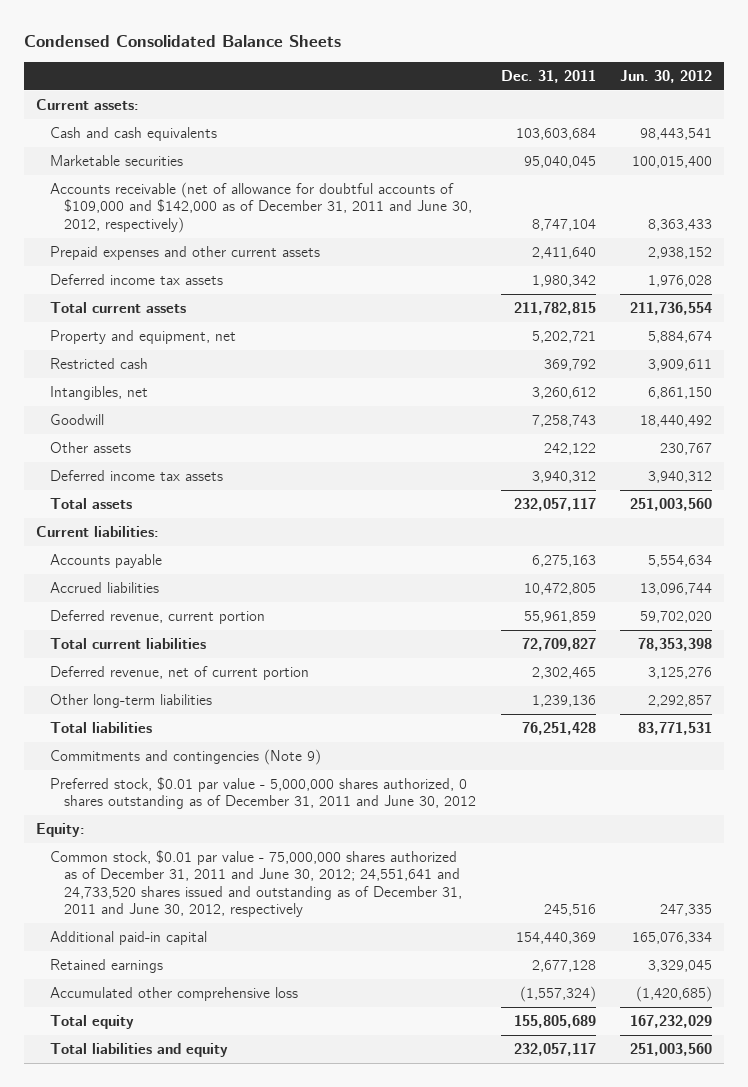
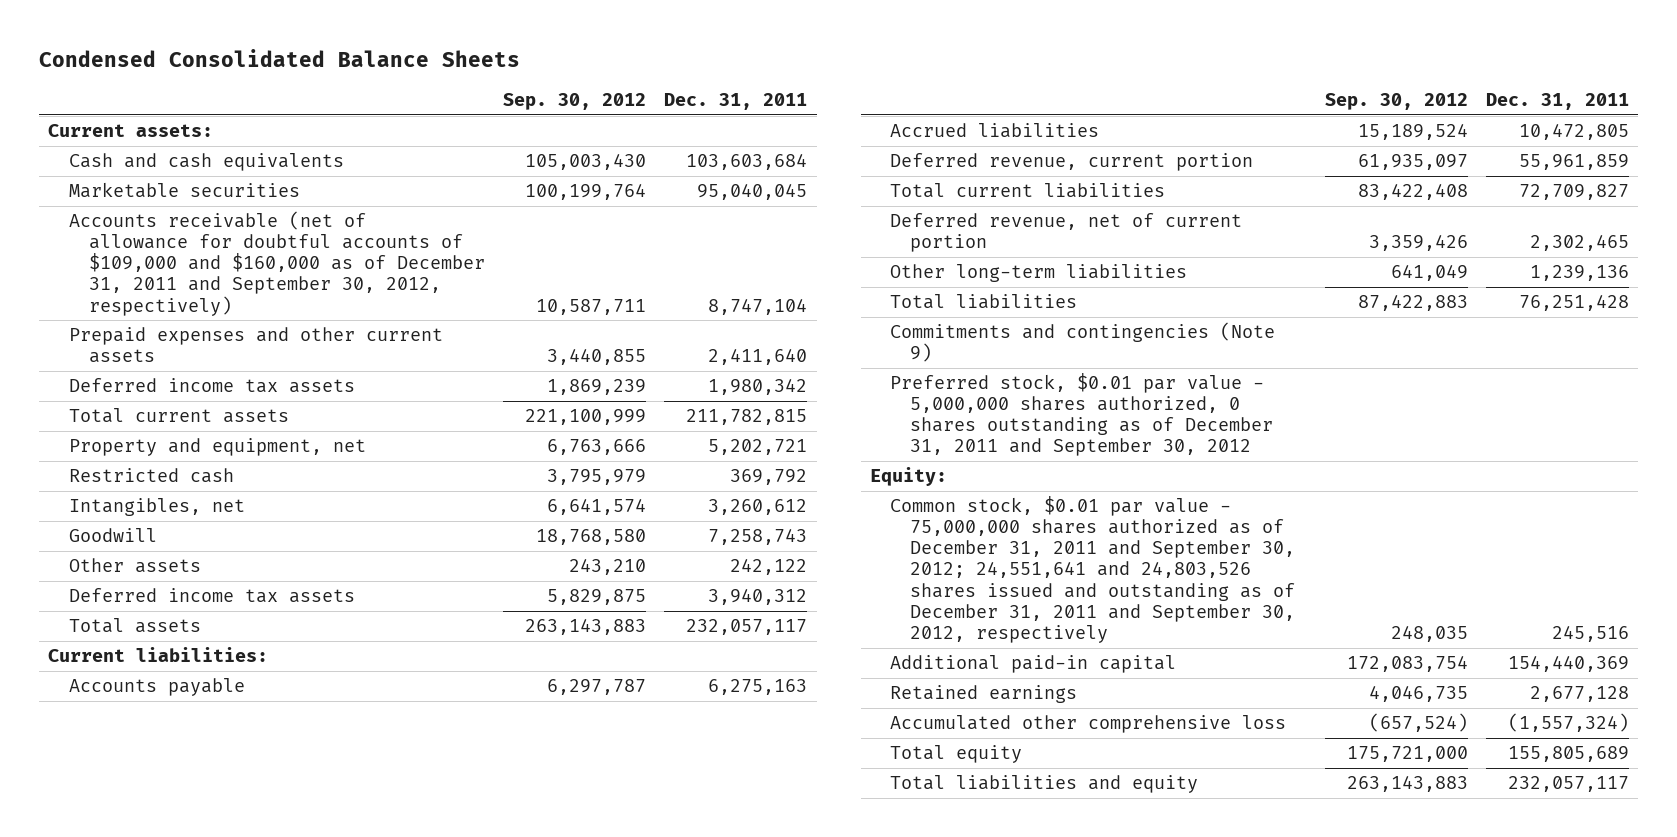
[620,69,713,83] Jun. 30, 2012 -> none
none -> [502,92,646,110] Sep. 30, 2012
[49,182,473,233] Accounts receivable (net of allowance for doubtful accounts of $109,000 and $142,000 as of December 31, 2011 and June 30, 2012, respectively) -> [68,211,485,316] Accounts receivable (net of allowance for doubtful accounts of $109,000 and $160,000 as of December 31, 2011 and September 30, 2012, respectively)
[49,777,477,810] Preferred stock, $0.01 par value - 5,000,000 shares authorized, 0 shares outstanding as of December 31, 2011 and June 30, 2012 -> [890,373,1274,457] Preferred stock, $0.01 par value - 5,000,000 shares authorized, 0 shares outstanding as of December 31, 2011 and September 30, 2012
[49,850,463,918] Common stock, $0.01 par value - 75,000,000 shares authorized as of December 31, 2011 and June 30, 2012; 24,551,641 and 24,733,520 shares issued and outstanding as of December 31, 2011 and June 30, 2012, respectively -> [890,496,1296,643] Common stock, $0.01 par value - 75,000,000 shares authorized as of December 31, 2011 and September 30, 2012; 24,551,641 and 24,803,526 shares issued and outstanding as of December 31, 2011 and September 30, 2012, respectively

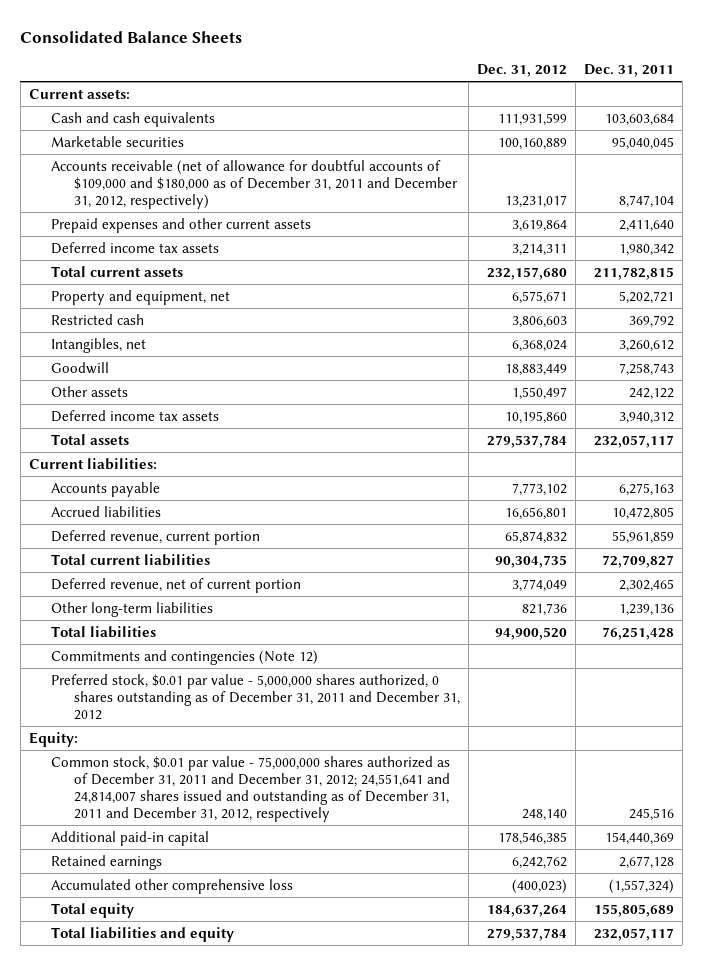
[39,48,521,67] Condensed Consolidated Balance Sheets -> [20,31,243,44] Consolidated Balance Sheets
[502,92,646,110] Sep. 30, 2012 -> none
none -> [476,64,567,78] Dec. 31, 2012
[68,211,485,316] Accounts receivable (net of allowance for doubtful accounts of $109,000 and $160,000 as of December 31, 2011 and September 30, 2012, respectively) -> [51,159,458,209] Accounts receivable (net of allowance for doubtful accounts of $109,000 and $180,000 as of December 31, 2011 and December 31, 2012, respectively)
[890,322,1276,363] Commitments and contingencies (Note 9) -> [51,649,319,665] Commitments and contingencies (Note 12)
[890,373,1274,457] Preferred stock, $0.01 par value - 5,000,000 shares authorized, 0 shares outstanding as of December 31, 2011 and September 30, 2012 -> [51,673,460,720] Preferred stock, $0.01 par value - 5,000,000 shares authorized, 0 shares outstanding as of December 31, 2011 and December 31, 2012
[890,496,1296,643] Common stock, $0.01 par value - 75,000,000 shares authorized as of December 31, 2011 and September 30, 2012; 24,551,641 and 24,803,526 shares issued and outstanding as of December 31, 2011 and September 30, 2012, respectively -> [51,755,451,822] Common stock, $0.01 par value - 75,000,000 shares authorized as of December 31, 2011 and December 31, 2012; 24,551,641 and 24,814,007 shares issued and outstanding as of December 31, 2011 and December 31, 2012, respectively

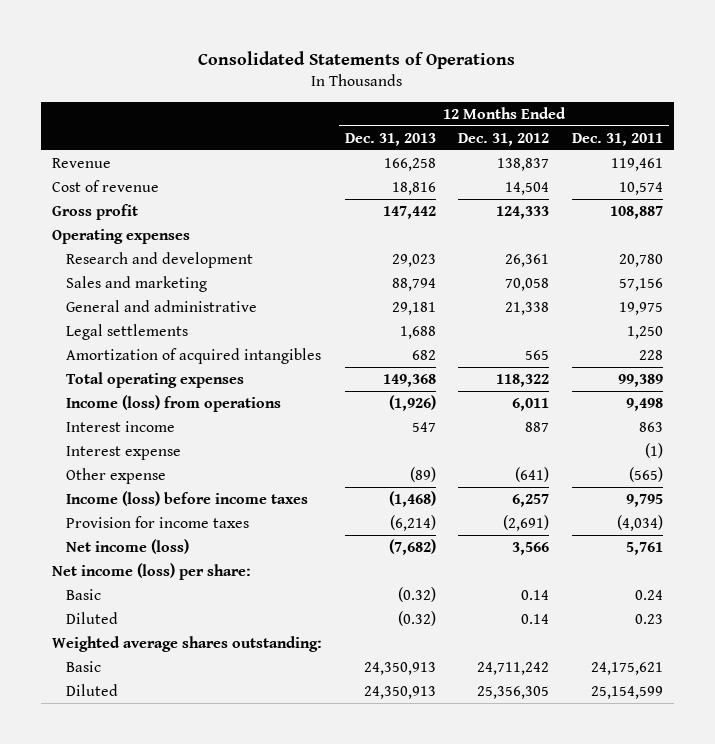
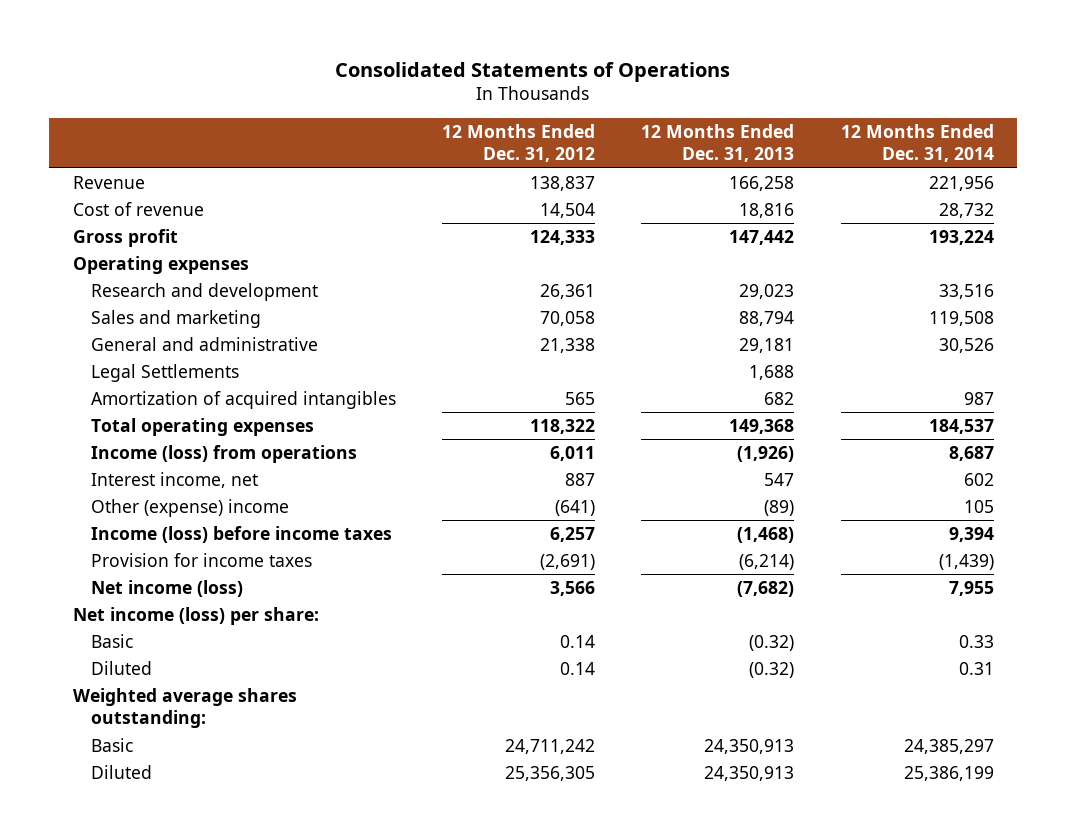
[571,132,663,146] Dec. 31, 2011 -> none
none -> [840,123,994,163] 12 Months Ended Dec. 31, 2014
[66,323,189,340] Legal settlements -> [90,363,239,382] Legal Settlements
[66,445,182,460] Interest expense -> none
[66,420,176,432] Interest income -> [90,471,258,488] Interest income, net
[66,467,167,484] Other expense -> [90,498,289,517] Other (expense) income

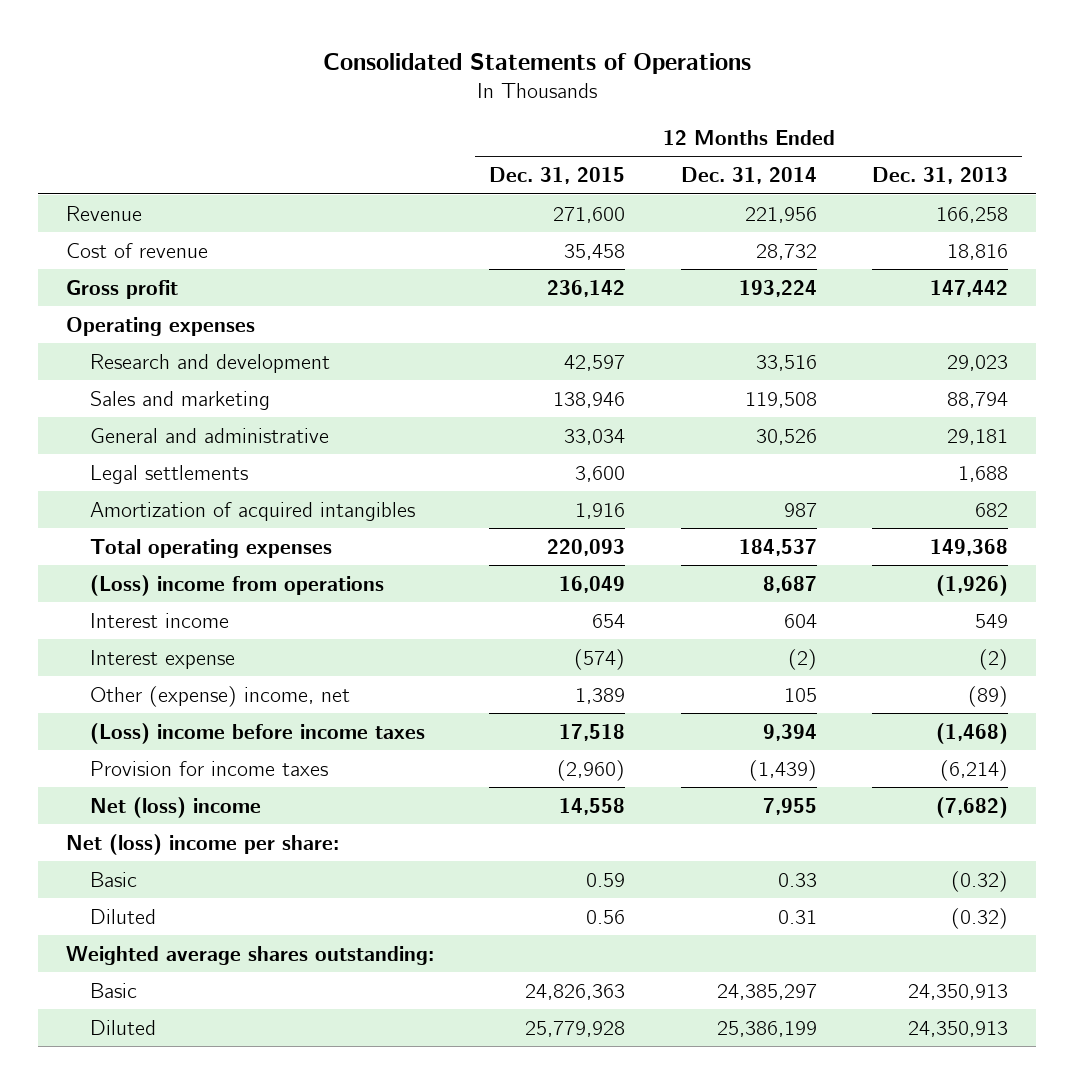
[442,123,596,163] 12 Months Ended Dec. 31, 2012 -> none
none -> [489,167,626,185] Dec. 31, 2015
[90,363,239,382] Legal Settlements -> [90,464,249,484] Legal settlements
[90,444,357,463] Income (loss) from operations -> [90,574,385,596] (Loss) income from operations
[90,471,258,488] Interest income, net -> [90,612,230,628] Interest income
[764,472,795,486] 547 -> [975,613,1009,628] 549
[963,472,994,486] 602 -> [783,613,817,628] 604
none -> [90,649,236,669] Interest expense
[90,498,289,517] Other (expense) income -> [90,685,351,707] Other (expense) income, net
[90,525,392,543] Income (loss) before income taxes -> [90,722,426,744] (Loss) income before income taxes
[90,579,243,597] Net income (loss) -> [90,796,262,818] Net (loss) income
[72,606,319,625] Net income (loss) per share: -> [65,833,339,855] Net (loss) income per share:

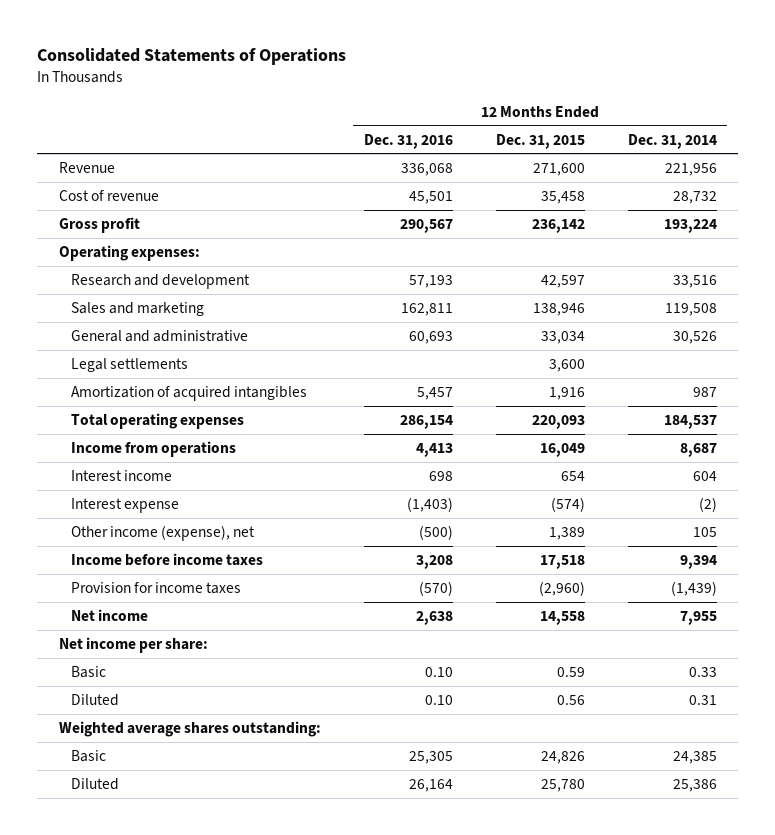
[872,167,1009,185] Dec. 31, 2013 -> none
none -> [363,133,453,149] Dec. 31, 2016
[65,316,255,336] Operating expenses -> [58,244,200,261] Operating expenses:
[90,574,385,596] (Loss) income from operations -> [70,440,236,457] Income from operations
[90,685,351,707] Other (expense) income, net -> [70,524,255,541] Other income (expense), net
[90,722,426,744] (Loss) income before income taxes -> [70,552,263,566] Income before income taxes
[90,796,262,818] Net (loss) income -> [70,608,148,621] Net income
[65,833,339,855] Net (loss) income per share: -> [58,636,208,653] Net income per share:
[525,983,626,1000] 24,826,363 -> [540,750,585,764] 24,826
[716,983,817,1000] 24,385,297 -> [672,750,717,764] 24,385
[525,1020,626,1037] 25,779,928 -> [540,778,585,792] 25,780
[716,1020,817,1037] 25,386,199 -> [672,778,717,792] 25,386

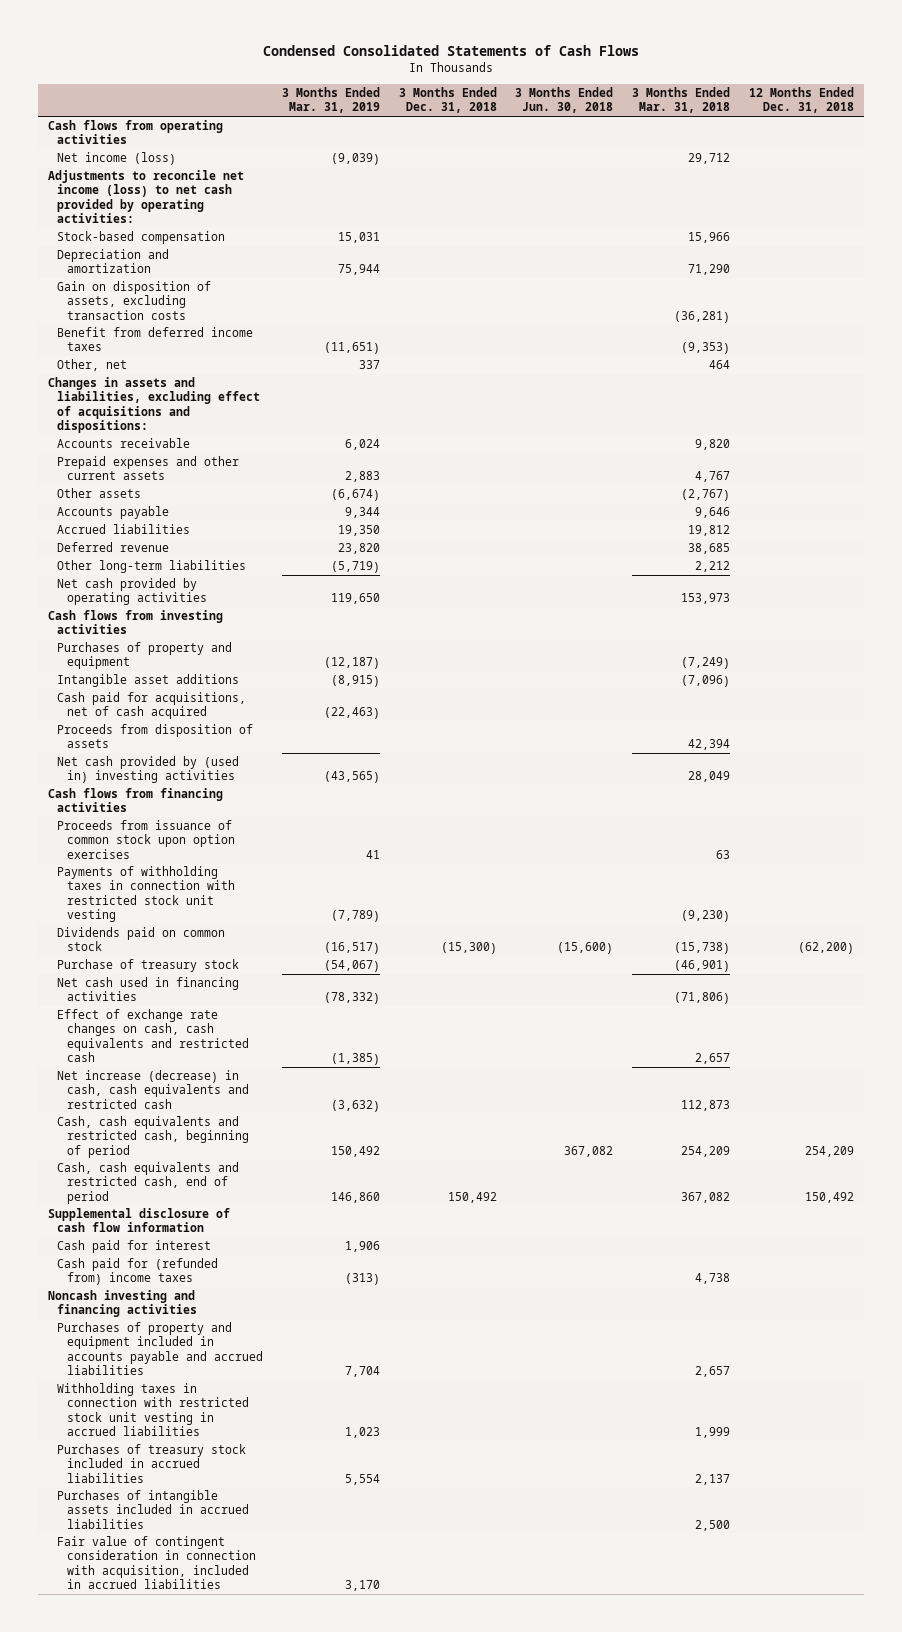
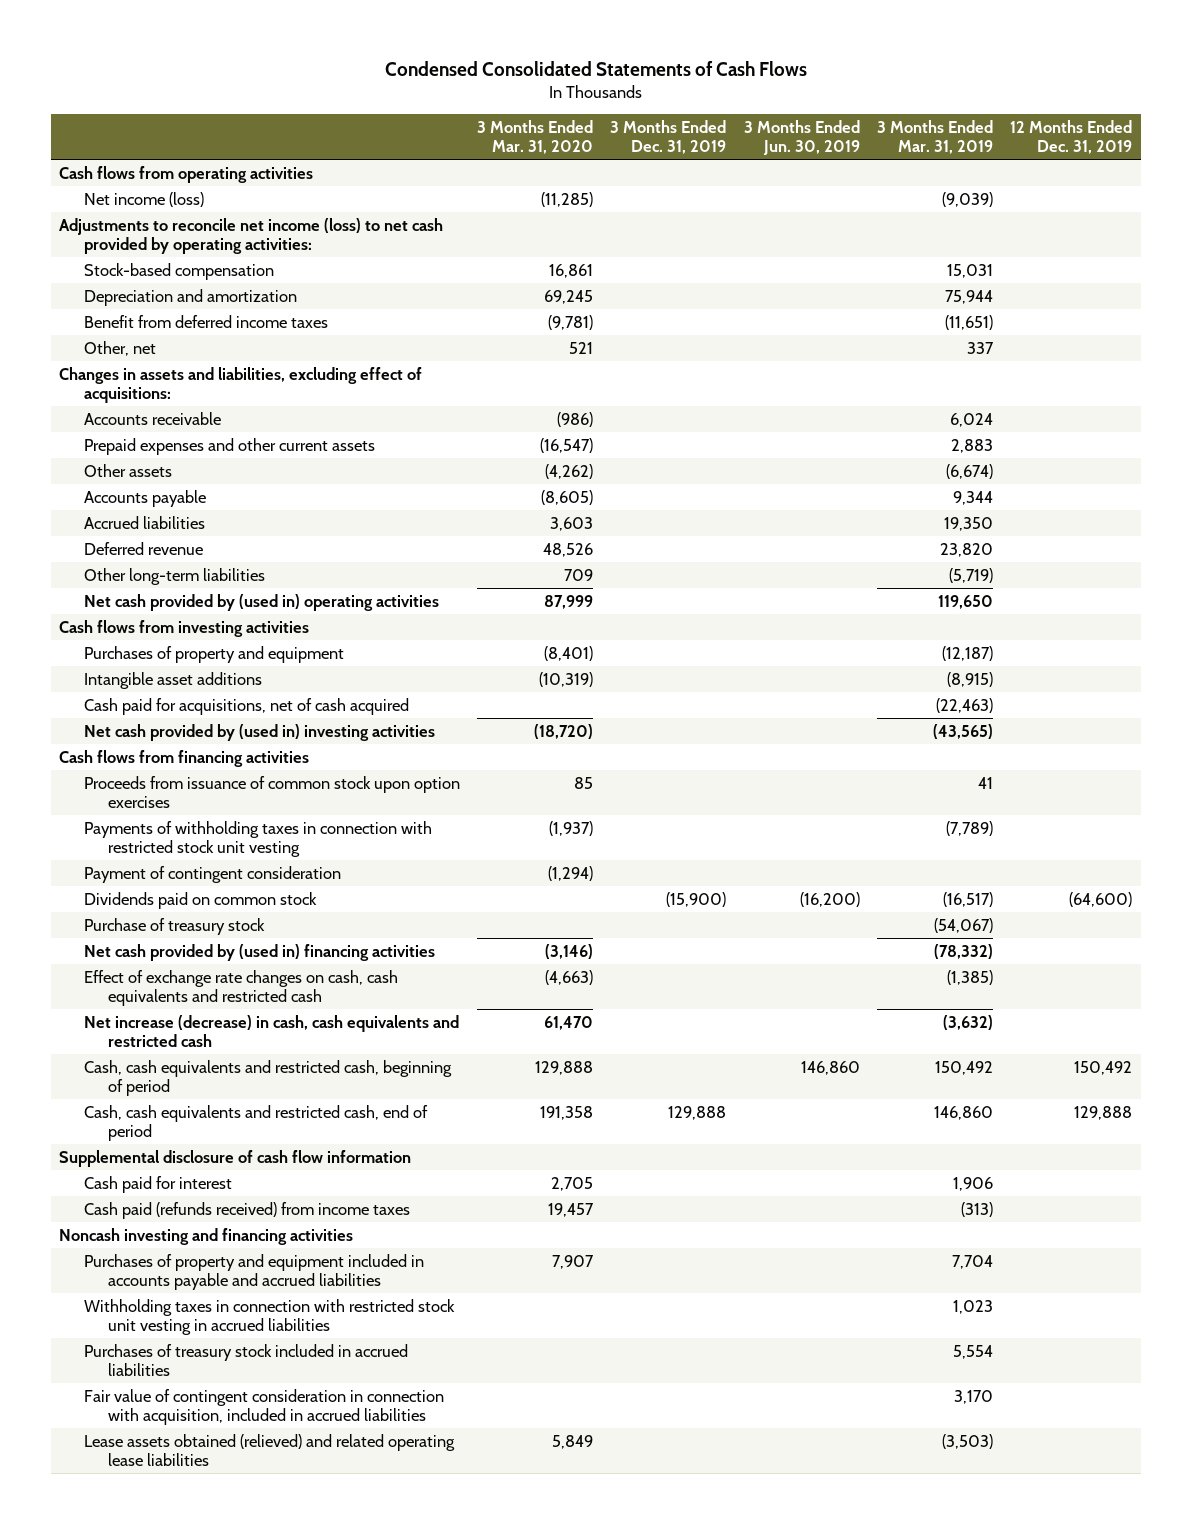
[398,87,497,114] 3 Months Ended Dec. 31, 2018 -> none
[515,87,614,114] 3 Months Ended Jun. 30, 2018 -> none
[632,87,731,114] 3 Months Ended Mar. 31, 2018 -> none
[749,87,855,114] 12 Months Ended Dec. 31, 2018 -> none
none -> [477,120,594,155] 3 Months Ended Mar. 31, 2020
none -> [610,120,727,155] 3 Months Ended Dec. 31, 2019
none -> [743,120,860,156] 3 Months Ended Jun. 30, 2019
none -> [1010,120,1133,155] 12 Months Ended Dec. 31, 2019
[57,281,212,320] Gain on disposition of assets, excluding transaction costs -> none
[47,377,261,433] Changes in assets and liabilities, excluding effect of acquisitions and dispositions: -> [59,366,423,403] Changes in assets and liabilities, excluding effect of acquisitions:
[57,578,207,606] Net cash provided by operating activities -> [83,593,439,611] Net cash provided by (used in) operating activities
[57,724,254,749] Proceeds from disposition of assets -> none
none -> [83,865,341,883] Payment of contingent consideration
[57,977,240,1002] Net cash used in financing activities -> [83,943,435,961] Net cash provided by (used in) financing activities
[57,1258,219,1286] Cash paid for (refunded from) income taxes -> [83,1201,410,1219] Cash paid (refunds received) from income taxes
[57,1490,249,1529] Purchases of intangible assets included in accrued liabilities -> none
none -> [83,1433,455,1466] Lease assets obtained (relieved) and related operating lease liabilities

